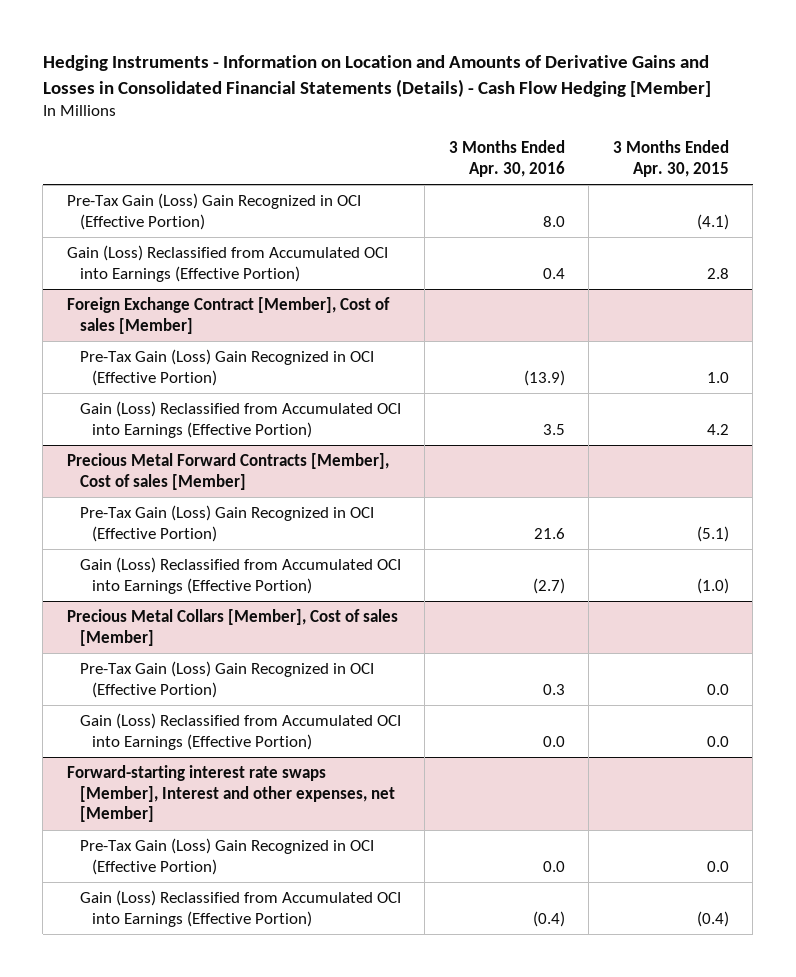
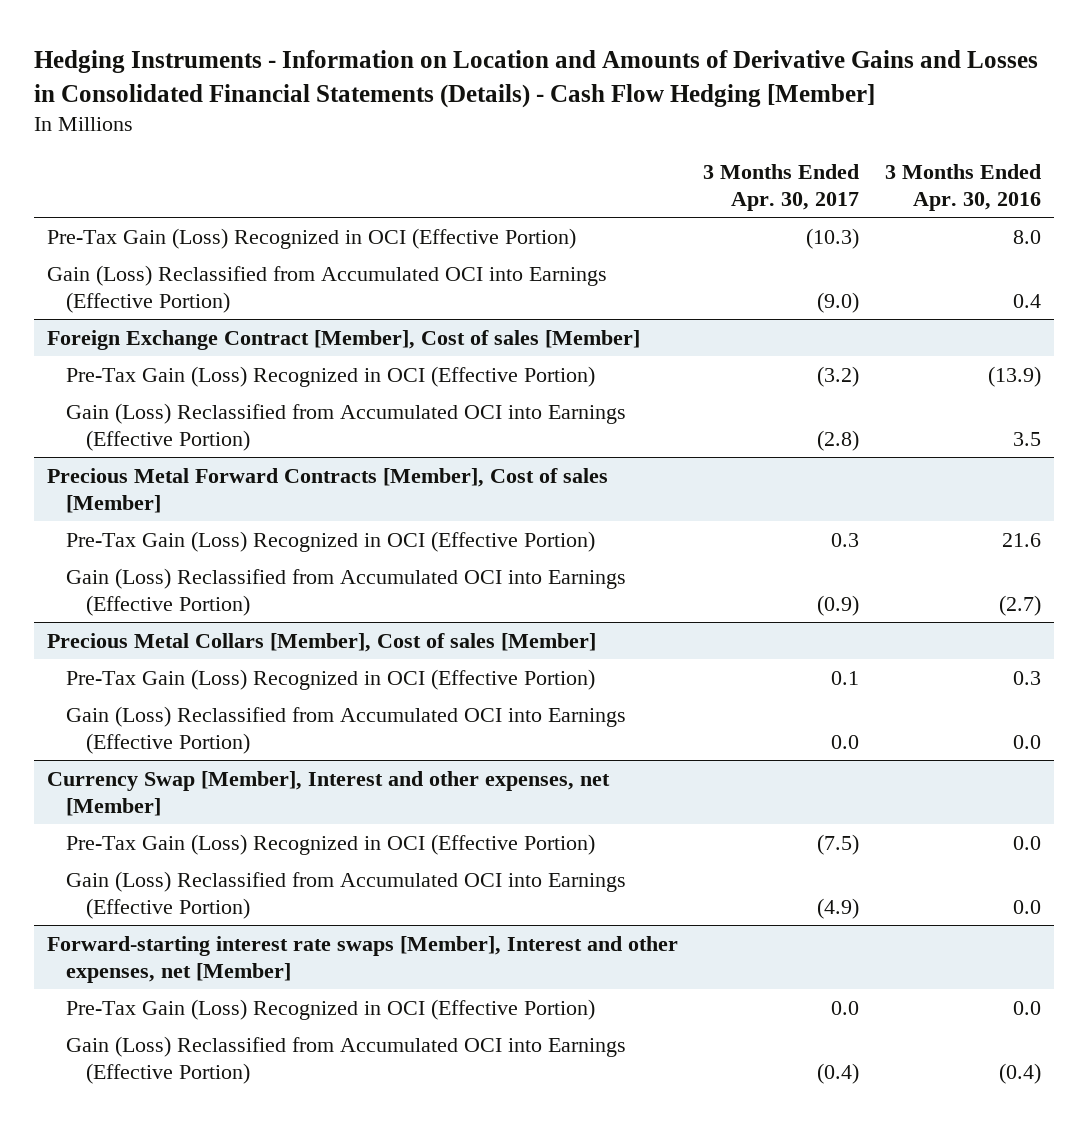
[612,140,729,177] 3 Months Ended Apr. 30, 2015 -> none
none -> [703,163,860,211] 3 Months Ended Apr. 30, 2017
[66,193,361,230] Pre-Tax Gain (Loss) Gain Recognized in OCI (Effective Portion) -> [46,227,576,249] Pre-Tax Gain (Loss) Recognized in OCI (Effective Portion)
[79,349,374,386] Pre-Tax Gain (Loss) Gain Recognized in OCI (Effective Portion) -> [66,365,596,387] Pre-Tax Gain (Loss) Recognized in OCI (Effective Portion)
[79,505,374,542] Pre-Tax Gain (Loss) Gain Recognized in OCI (Effective Portion) -> [66,530,596,552] Pre-Tax Gain (Loss) Recognized in OCI (Effective Portion)
[79,661,374,698] Pre-Tax Gain (Loss) Gain Recognized in OCI (Effective Portion) -> [66,668,596,690] Pre-Tax Gain (Loss) Recognized in OCI (Effective Portion)
none -> [46,770,610,816] Currency Swap [Member], Interest and other expenses, net [Member]
none -> [66,833,596,855] Pre-Tax Gain (Loss) Recognized in OCI (Effective Portion)
none -> [66,870,627,919] Gain (Loss) Reclassified from Accumulated OCI into Earnings (Effective Portion)
[79,838,374,875] Pre-Tax Gain (Loss) Gain Recognized in OCI (Effective Portion) -> [66,998,596,1020] Pre-Tax Gain (Loss) Recognized in OCI (Effective Portion)

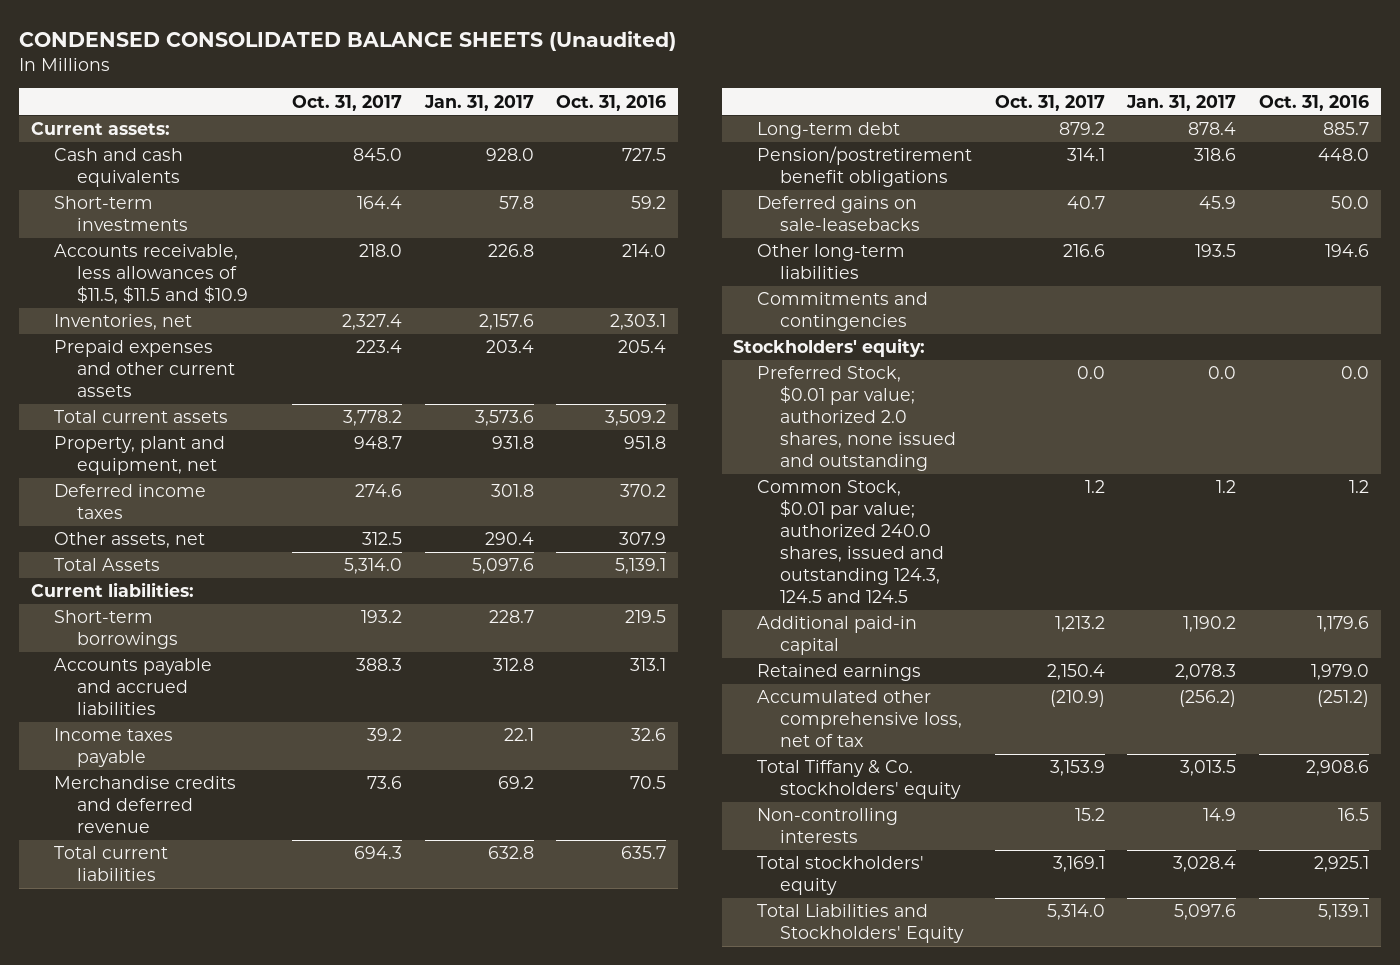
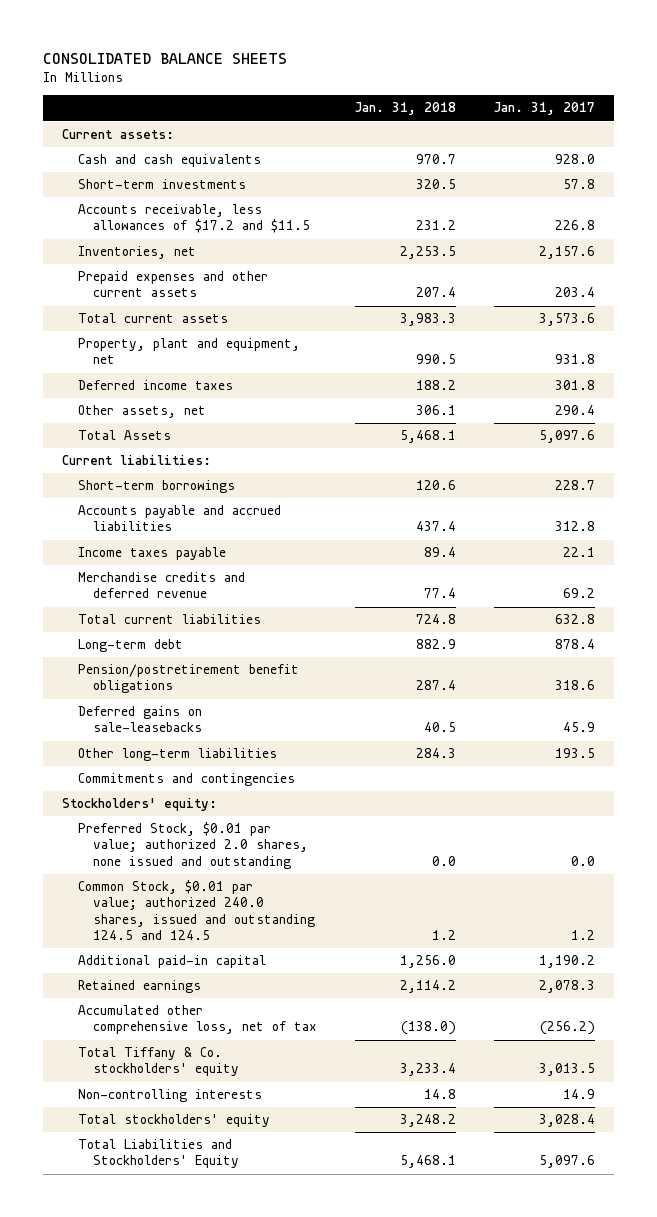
[19,30,677,51] CONDENSED CONSOLIDATED BALANCE SHEETS (Unaudited) -> [43,52,288,64] CONSOLIDATED BALANCE SHEETS
[291,94,402,111] Oct. 31, 2017 -> none
[556,94,667,111] Oct. 31, 2016 -> none
none -> [354,102,456,116] Jan. 31, 2018
[53,244,249,305] Accounts receivable, less allowances of $11.5, $11.5 and $10.9 -> [77,204,310,234] Accounts receivable, less allowances of $17.2 and $11.5
[756,480,945,603] Common Stock, $0.01 par value; authorized 240.0 shares, issued and outstanding 124.3, 124.5 and 124.5 -> [77,880,315,940] Common Stock, $0.01 par value; authorized 240.0 shares, issued and outstanding 124.5 and 124.5

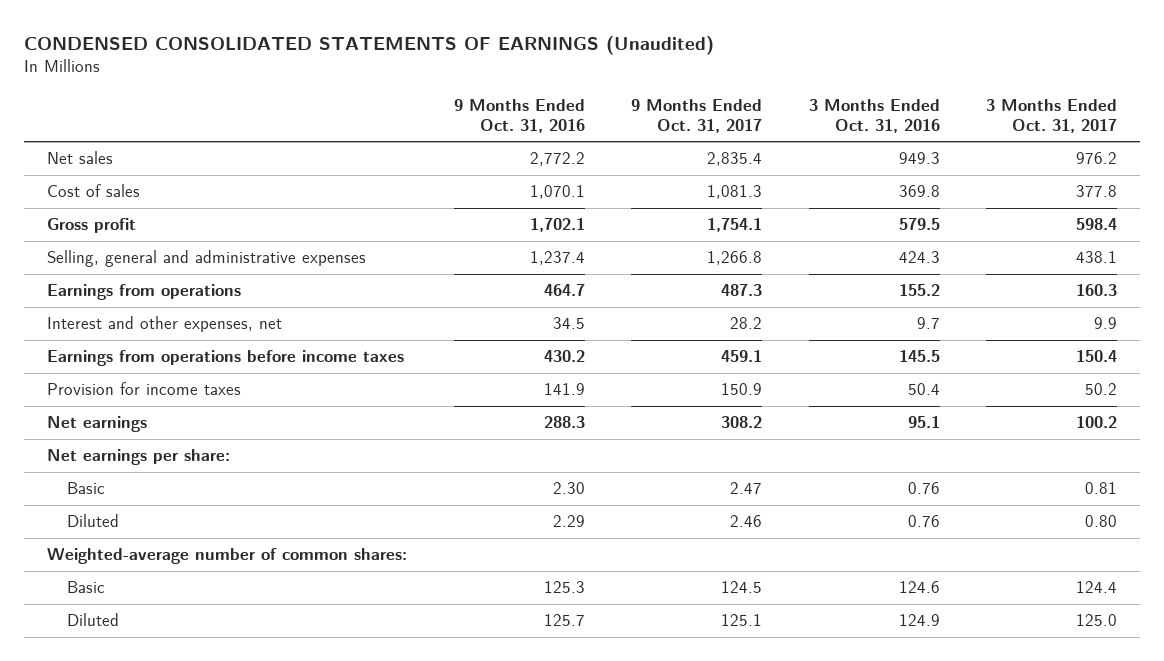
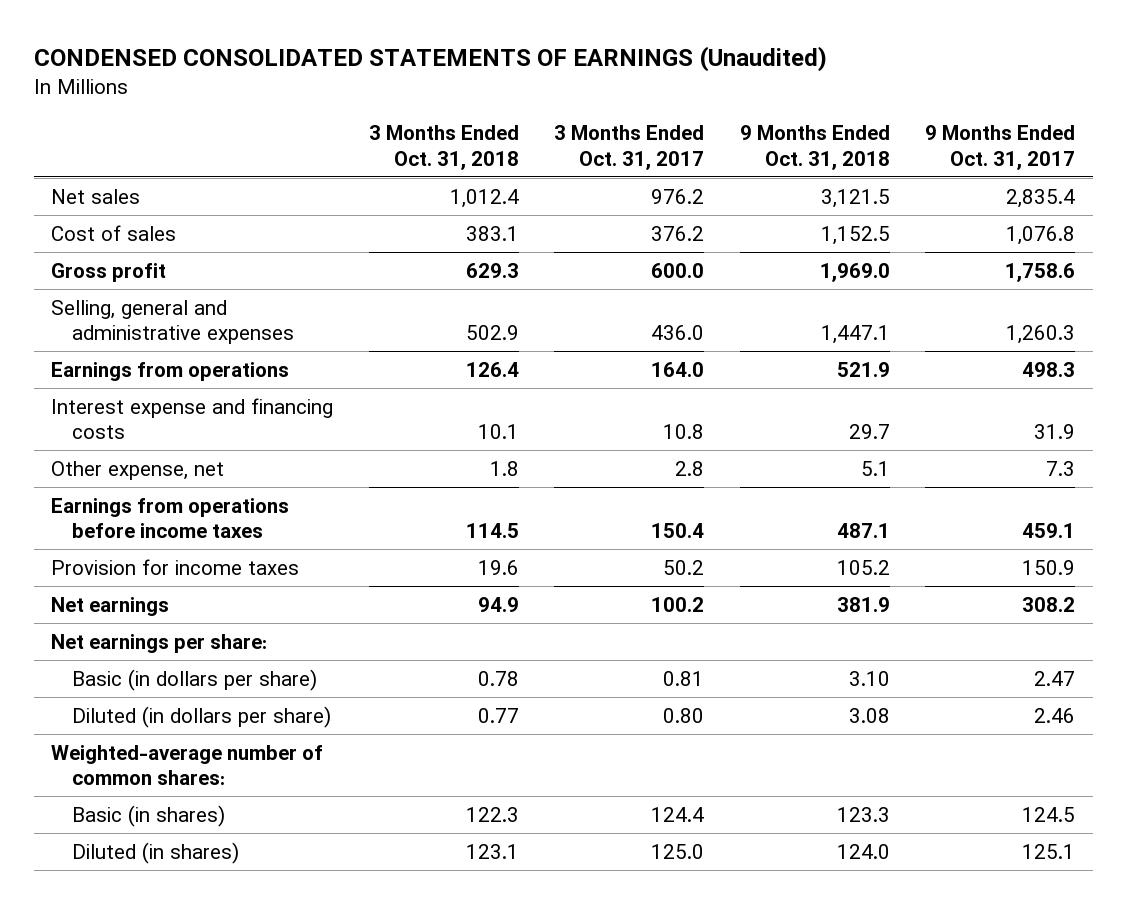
[453,98,585,133] 9 Months Ended Oct. 31, 2016 -> none
[808,98,940,133] 3 Months Ended Oct. 31, 2016 -> none
none -> [368,125,519,170] 3 Months Ended Oct. 31, 2018
none -> [739,125,890,170] 9 Months Ended Oct. 31, 2018
[707,185,763,200] 1,081.3 -> [1005,225,1075,245] 1,076.8
[1076,185,1118,198] 377.8 -> [651,225,705,241] 376.2
[707,218,763,233] 1,754.1 -> [1004,262,1075,282] 1,758.6
[1076,218,1118,231] 598.4 -> [651,262,705,278] 600.0
[707,251,763,266] 1,266.8 -> [1005,325,1075,345] 1,260.3
[1076,251,1118,264] 438.1 -> [651,325,705,341] 436.0
[721,284,763,297] 487.3 -> [1021,361,1075,377] 498.3
[1076,284,1118,297] 160.3 -> [651,361,705,377] 164.0
[47,316,283,333] Interest and other expenses, net -> [51,397,334,440] Interest expense and financing costs
[730,317,763,330] 28.2 -> [1033,424,1075,440] 31.9
[1094,317,1118,330] 9.9 -> [663,424,705,440] 10.8
none -> [51,460,225,480] Other expense, net
[67,482,106,495] Basic -> [72,668,318,691] Basic (in dollars per share)
[67,514,120,528] Diluted -> [72,705,332,728] Diluted (in dollars per share)
[67,581,106,594] Basic -> [72,804,226,827] Basic (in shares)
[67,613,120,627] Diluted -> [72,841,240,864] Diluted (in shares)

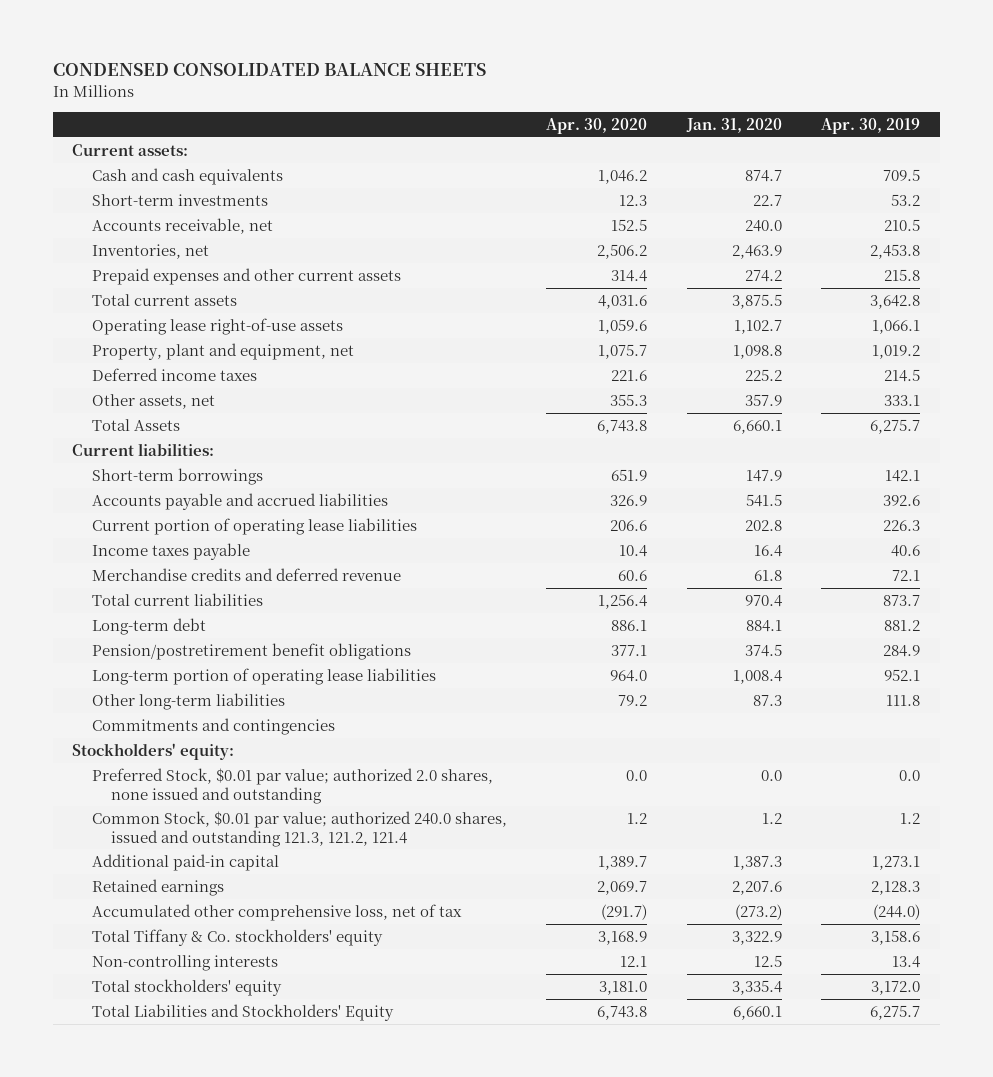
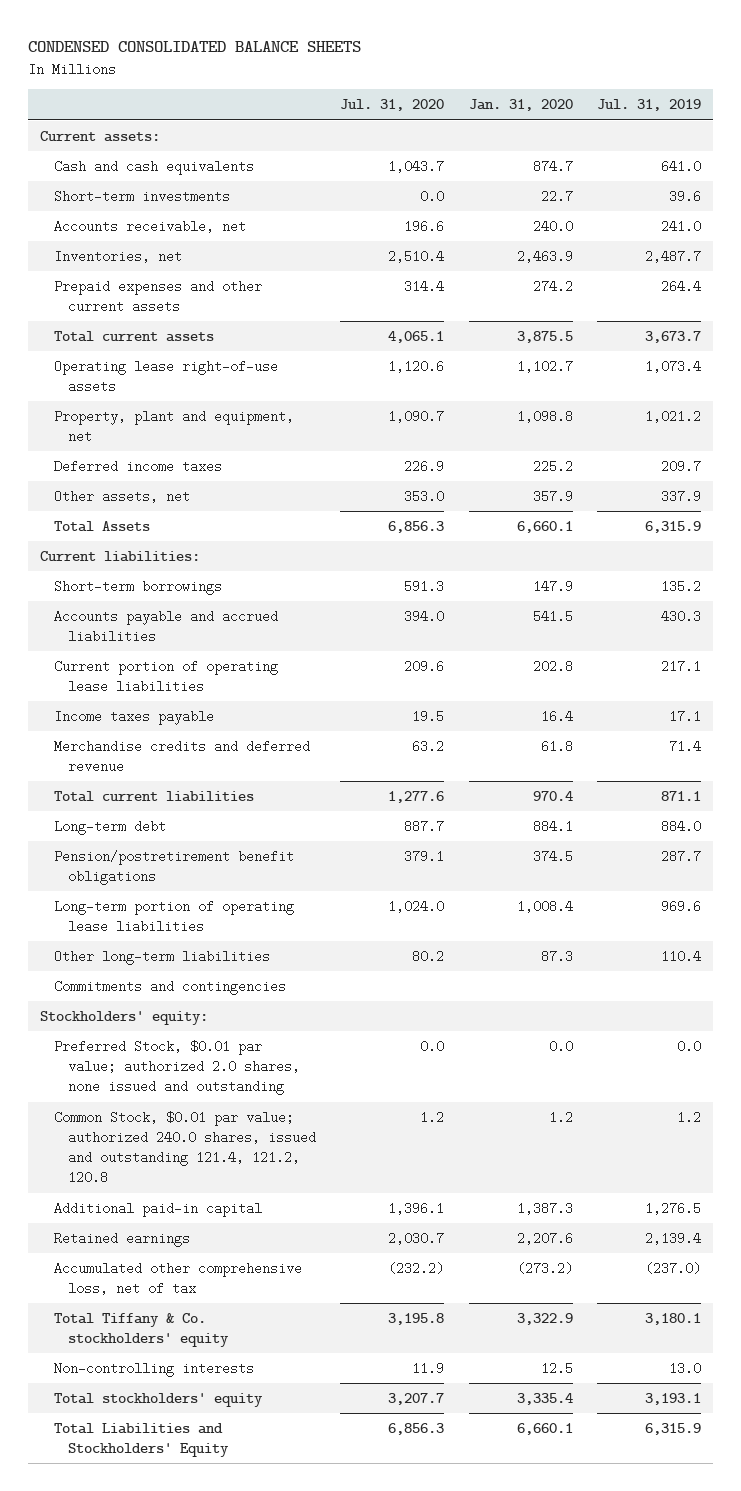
[546,117,648,134] Apr. 30, 2020 -> none
[821,117,921,134] Apr. 30, 2019 -> none
none -> [340,99,445,112] Jul. 31, 2020
none -> [596,99,701,112] Jul. 31, 2019
[91,810,507,847] Common Stock, $0.01 par value; authorized 240.0 shares, issued and outstanding 121.3, 121.2, 121.4 -> [53,1111,316,1185] Common Stock, $0.01 par value; authorized 240.0 shares, issued and outstanding 121.4, 121.2, 120.8

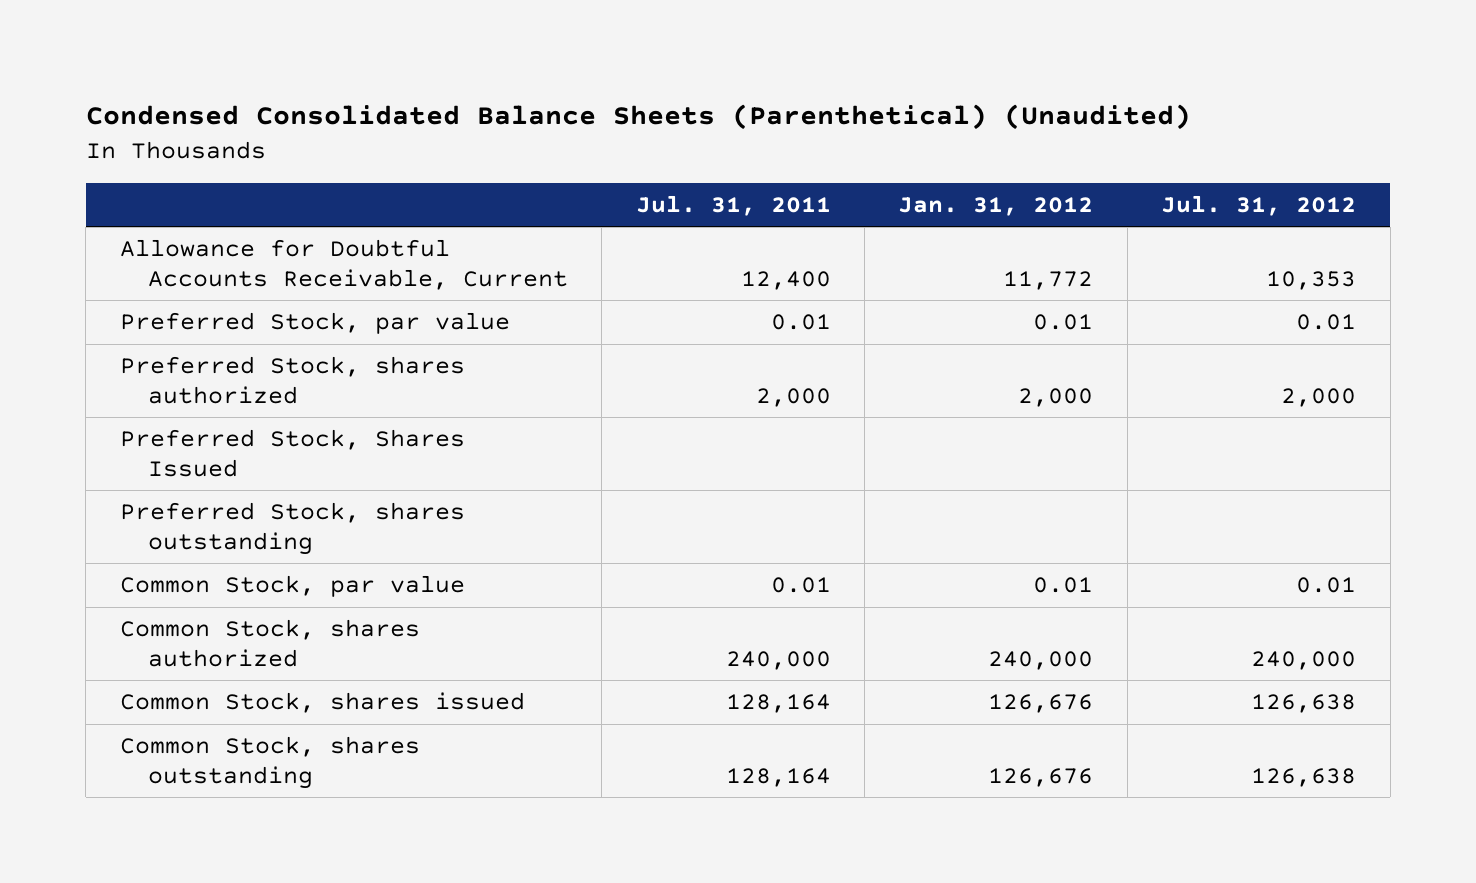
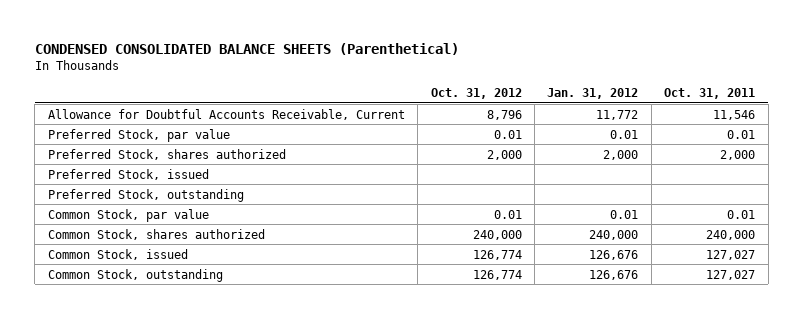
[85,104,1191,131] Condensed Consolidated Balance Sheets (Parenthetical) (Unaudited) -> [34,42,459,55] CONDENSED CONSOLIDATED BALANCE SHEETS (Parenthetical)
[635,194,831,216] Jul. 31, 2011 -> none
[1161,194,1357,216] Jul. 31, 2012 -> none
none -> [430,88,522,100] Oct. 31, 2012
none -> [664,88,756,100] Oct. 31, 2011
[119,429,465,477] Preferred Stock, Shares Issued -> [47,168,209,180] Preferred Stock, issued
[119,502,465,555] Preferred Stock, shares outstanding -> [47,188,244,202] Preferred Stock, outstanding
[119,692,525,714] Common Stock, shares issued -> [47,248,188,260] Common Stock, issued
[119,736,420,789] Common Stock, shares outstanding -> [47,268,223,282] Common Stock, outstanding

